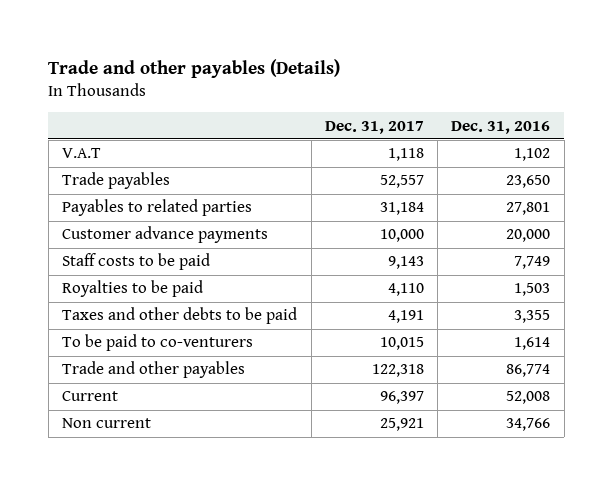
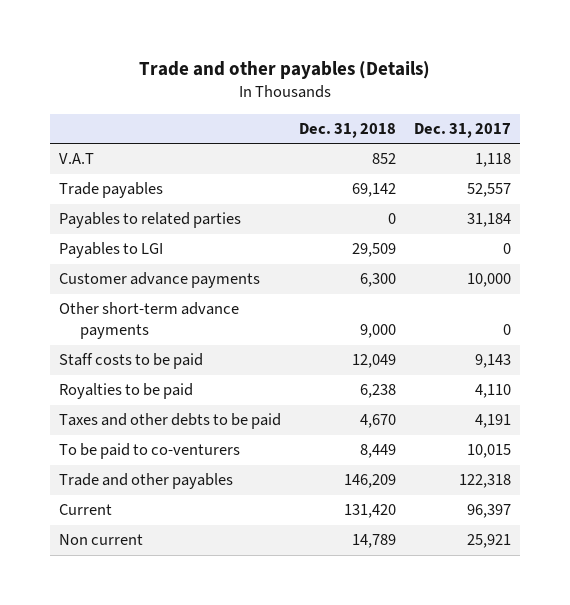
[451,120,551,134] Dec. 31, 2016 -> none
none -> [298,122,396,138] Dec. 31, 2018
none -> [58,242,163,259] Payables to LGI
none -> [58,302,239,340] Other short-term advance payments

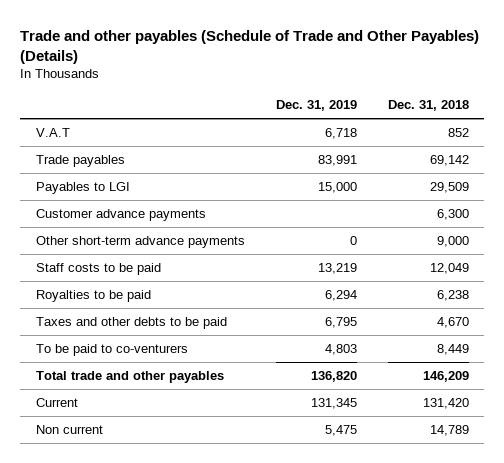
[138,61,430,80] Trade and other payables (Details) -> [20,29,480,64] Trade and other payables (Schedule of Trade and Other Payables) (Details)
[414,122,512,138] Dec. 31, 2017 -> none
none -> [275,100,357,112] Dec. 31, 2019
[58,212,241,229] Payables to related parties -> none
[58,473,233,490] Trade and other payables -> [35,370,224,383] Total trade and other payables

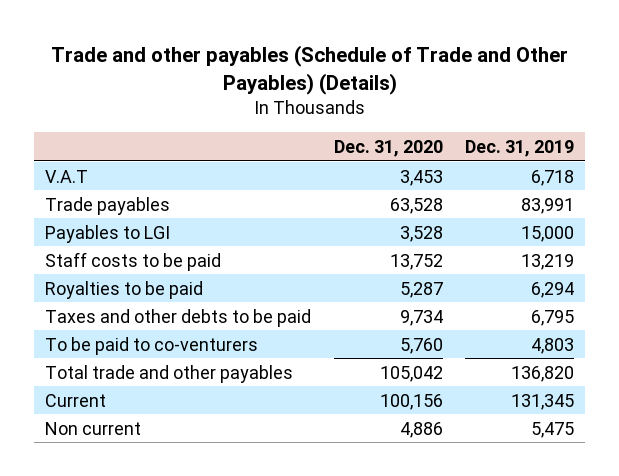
[387,100,469,112] Dec. 31, 2018 -> none
none -> [333,139,443,157] Dec. 31, 2020
[35,208,206,221] Customer advance payments -> none
[35,235,245,248] Other short-term advance payments -> none

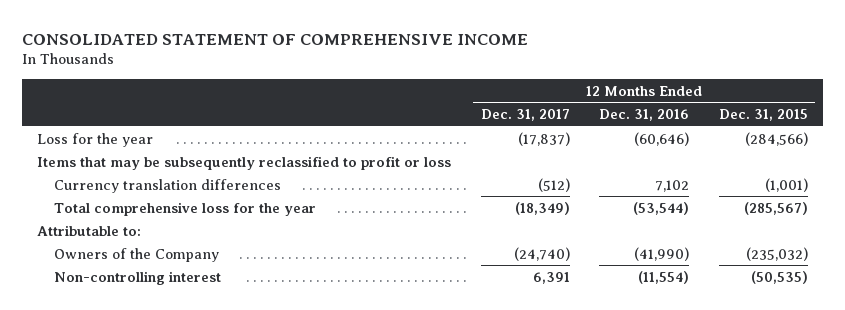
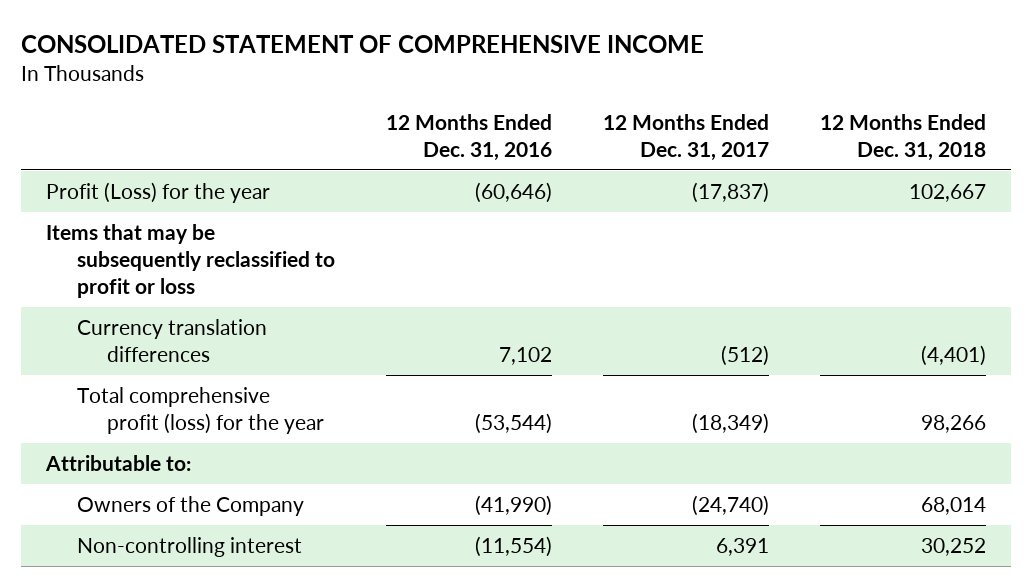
[718,109,808,122] Dec. 31, 2015 -> none
none -> [819,113,986,161] 12 Months Ended Dec. 31, 2018
[36,132,153,147] Loss for the year -> [46,182,271,204] Profit (Loss) for the year
[54,201,317,216] Total comprehensive loss for the year -> [76,387,325,434] Total comprehensive profit (loss) for the year

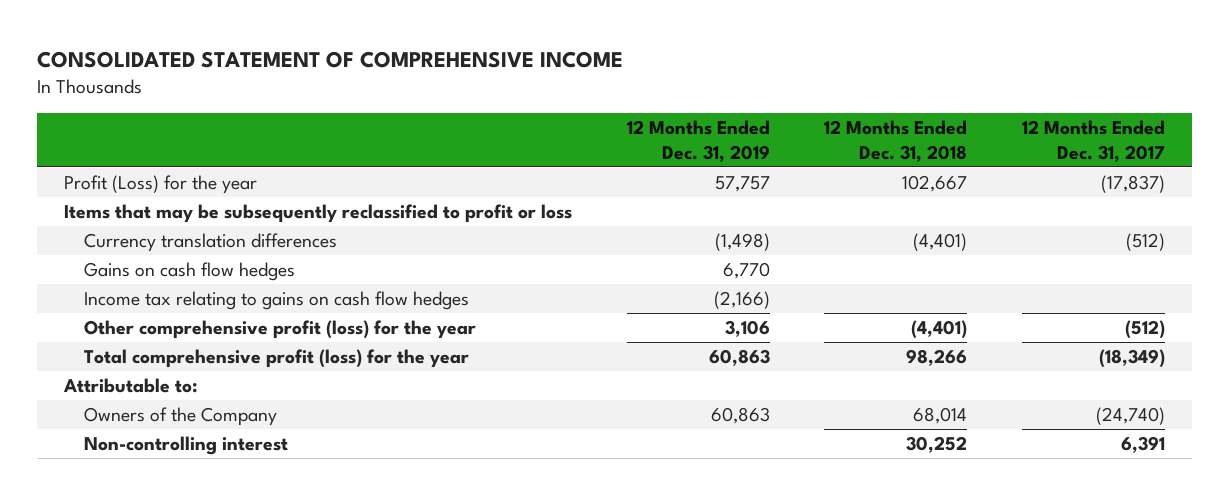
[385,113,552,161] 12 Months Ended Dec. 31, 2016 -> none
none -> [626,120,770,162] 12 Months Ended Dec. 31, 2019
none -> [84,262,296,282] Gains on cash flow hedges
none -> [84,291,470,311] Income tax relating to gains on cash flow hedges
none -> [84,320,477,340] Other comprehensive profit (loss) for the year

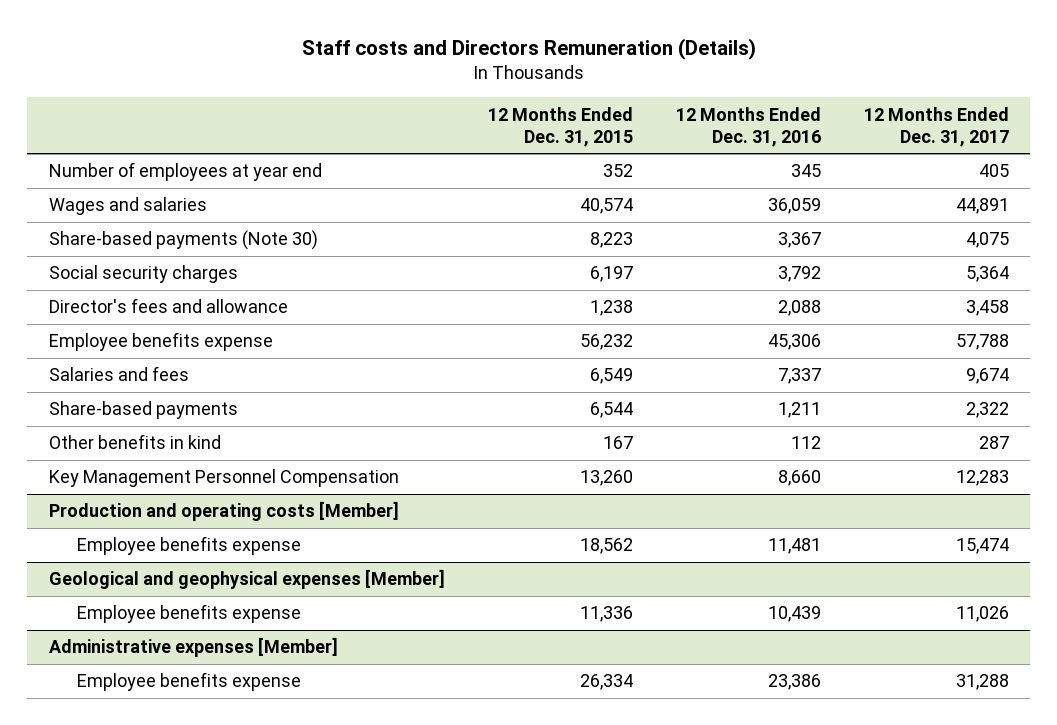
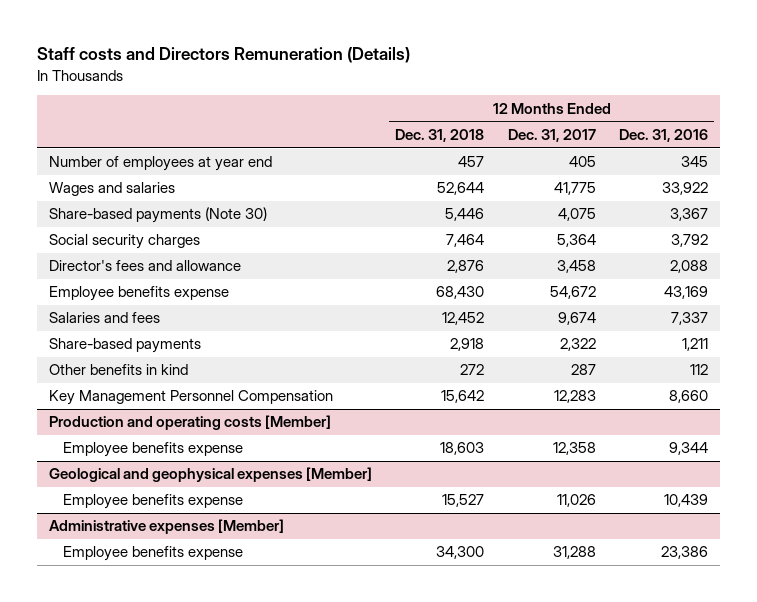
[487,106,633,147] 12 Months Ended Dec. 31, 2015 -> none
none -> [395,129,485,143] Dec. 31, 2018
[767,198,821,215] 36,059 -> [661,182,708,196] 33,922
[955,198,1009,215] 44,891 -> [553,182,596,196] 41,775
[767,334,821,351] 45,306 -> [663,286,708,300] 43,169
[955,334,1009,351] 57,788 -> [549,286,596,300] 54,672
[767,538,821,555] 11,481 -> [668,442,708,456] 9,344
[955,538,1009,555] 15,474 -> [552,442,596,456] 12,358

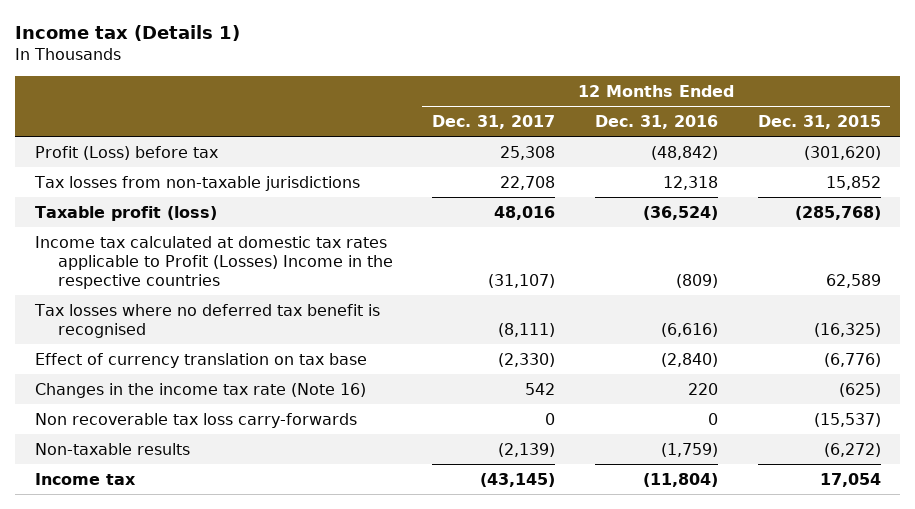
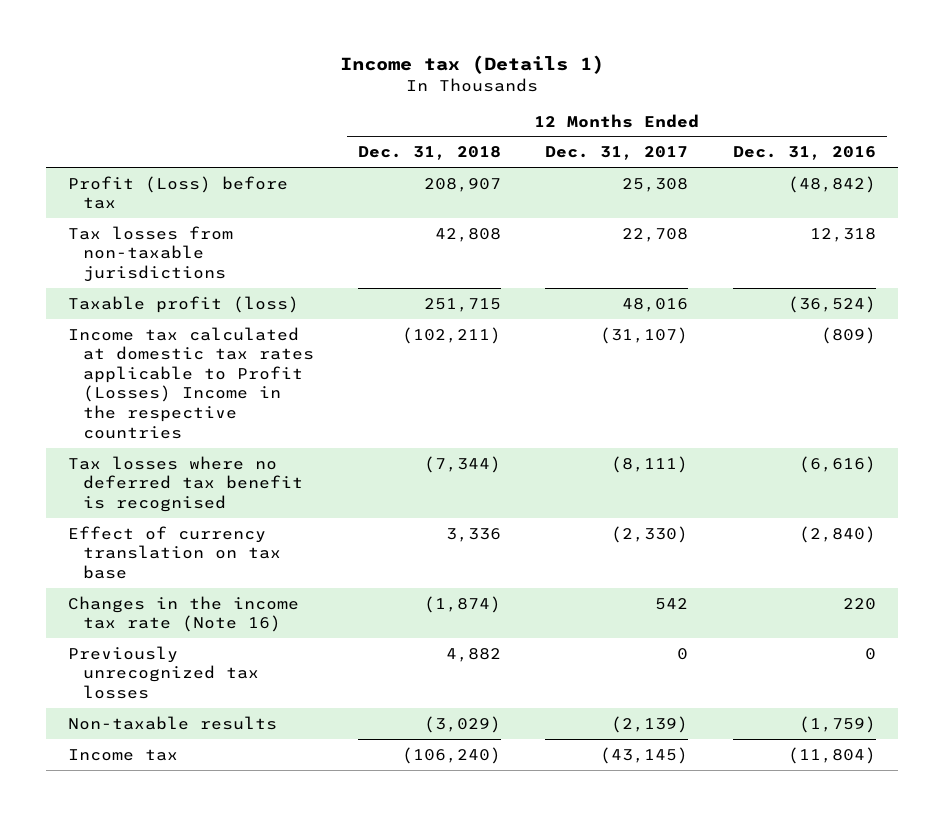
[757,114,881,129] Dec. 31, 2015 -> none
none -> [357,146,501,161] Dec. 31, 2018
[34,412,357,428] Non recoverable tax loss carry-forwards -> none
none -> [68,645,259,699] Previously unrecognized tax losses

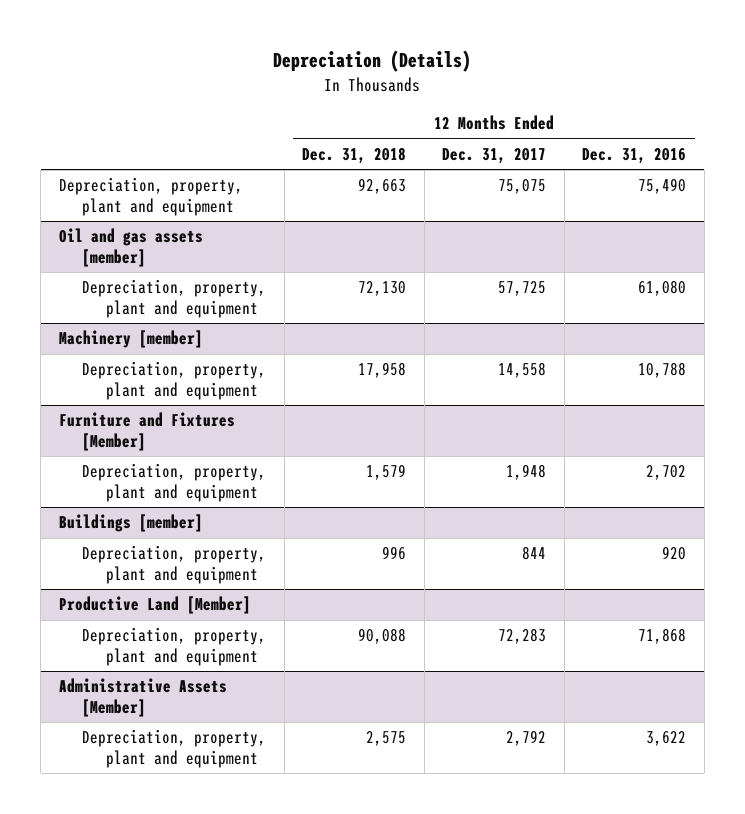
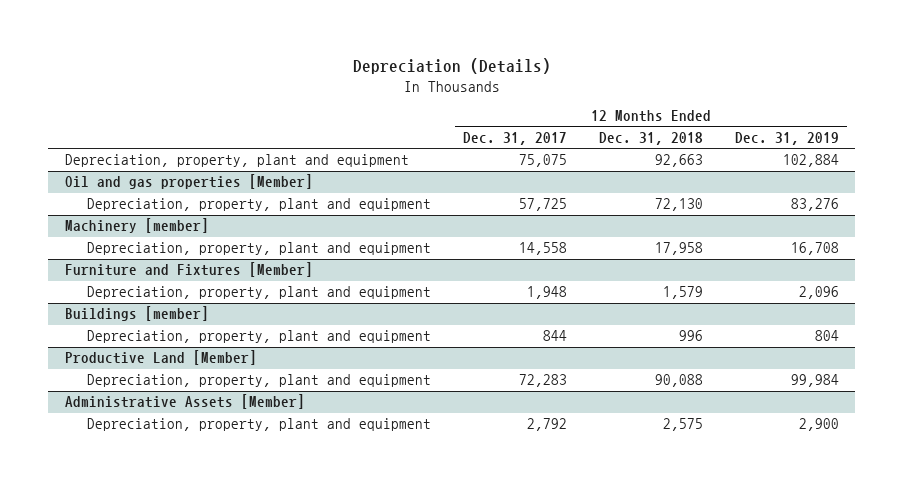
[582,147,687,164] Dec. 31, 2016 -> none
none -> [734,131,839,145] Dec. 31, 2019
[58,228,203,268] Oil and gas assets [member] -> [64,174,313,190] Oil and gas properties [Member]

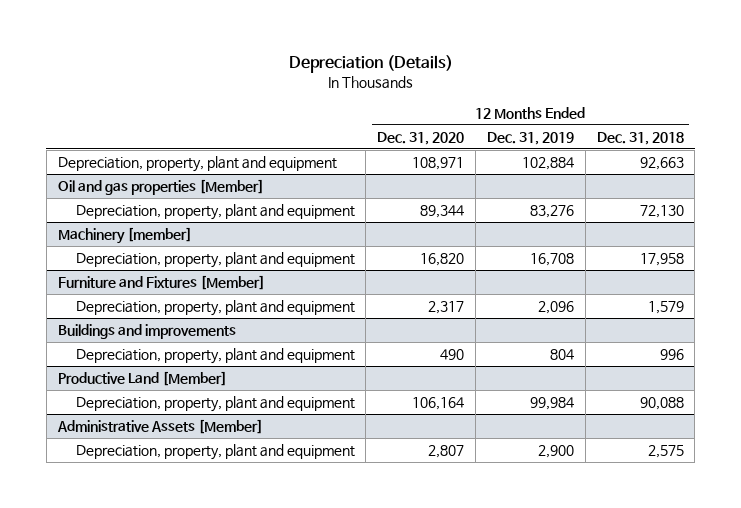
[462,131,567,145] Dec. 31, 2017 -> none
none -> [377,131,465,145] Dec. 31, 2020
[64,306,209,322] Buildings [member] -> [57,324,236,340] Buildings and improvements

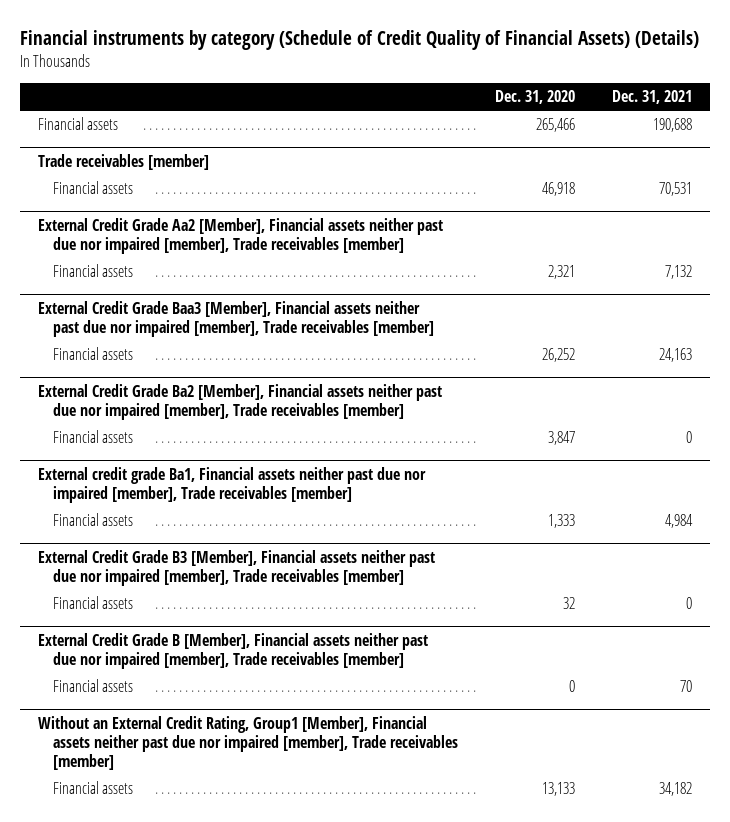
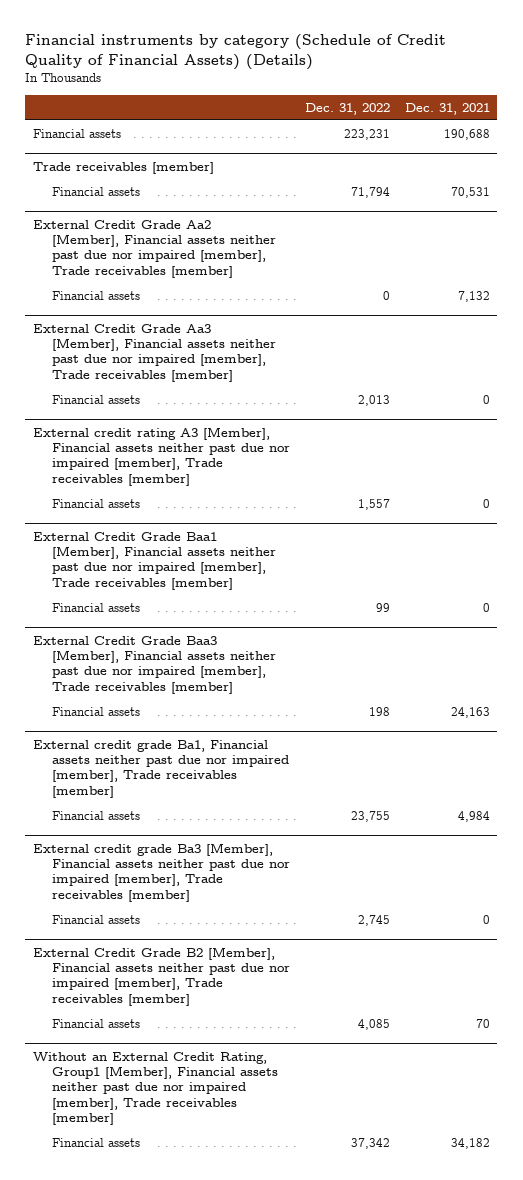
[494,90,575,105] Dec. 31, 2020 -> none
none -> [304,102,390,115] Dec. 31, 2022
none -> [32,323,276,382] External Credit Grade Aa3 [Member], Financial assets neither past due nor impaired [member], Trade receivables [member]
none -> [51,394,140,404] Financial assets
none -> [32,426,290,486] External credit rating A3 [Member], Financial assets neither past due nor impaired [member], Trade receivables [member]
none -> [51,498,140,508] Financial assets
none -> [32,531,276,590] External Credit Grade Baa1 [Member], Financial assets neither past due nor impaired [member], Trade receivables [member]
none -> [51,602,140,612] Financial assets
[38,384,443,421] External Credit Grade Ba2 [Member], Financial assets neither past due nor impaired [member], Trade receivables [member] -> none
[52,430,133,444] Financial assets -> none
[38,550,436,587] External Credit Grade B3 [Member], Financial assets neither past due nor impaired [member], Trade receivables [member] -> [32,842,290,902] External credit grade Ba3 [Member], Financial assets neither past due nor impaired [member], Trade receivables [member]
[38,633,429,670] External Credit Grade B [Member], Financial assets neither past due nor impaired [member], Trade receivables [member] -> [32,946,290,1006] External Credit Grade B2 [Member], Financial assets neither past due nor impaired [member], Trade receivables [member]

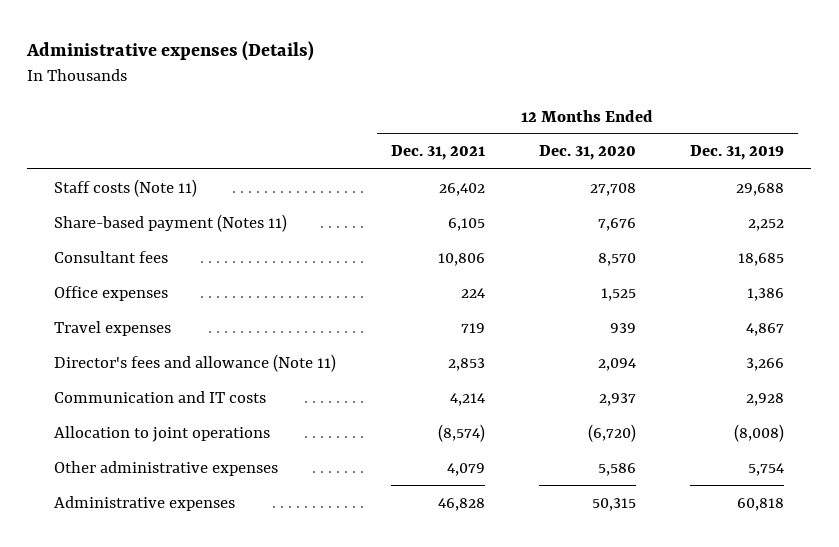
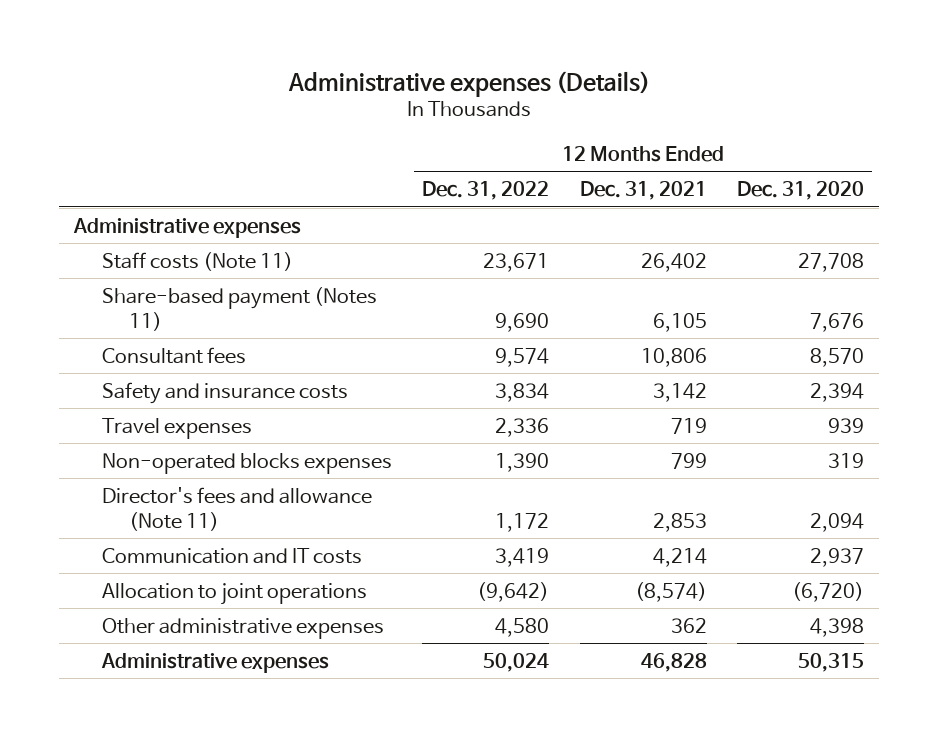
[690,145,785,161] Dec. 31, 2019 -> none
none -> [422,181,550,201] Dec. 31, 2022
none -> [73,217,302,238] Administrative expenses
[54,285,169,301] Office expenses -> none
none -> [101,381,348,404] Safety and insurance costs
none -> [101,452,392,474] Non-operated blocks expenses
[446,462,485,476] 4,079 -> [670,617,707,633] 362
[597,462,636,476] 5,586 -> [810,617,865,637] 4,398

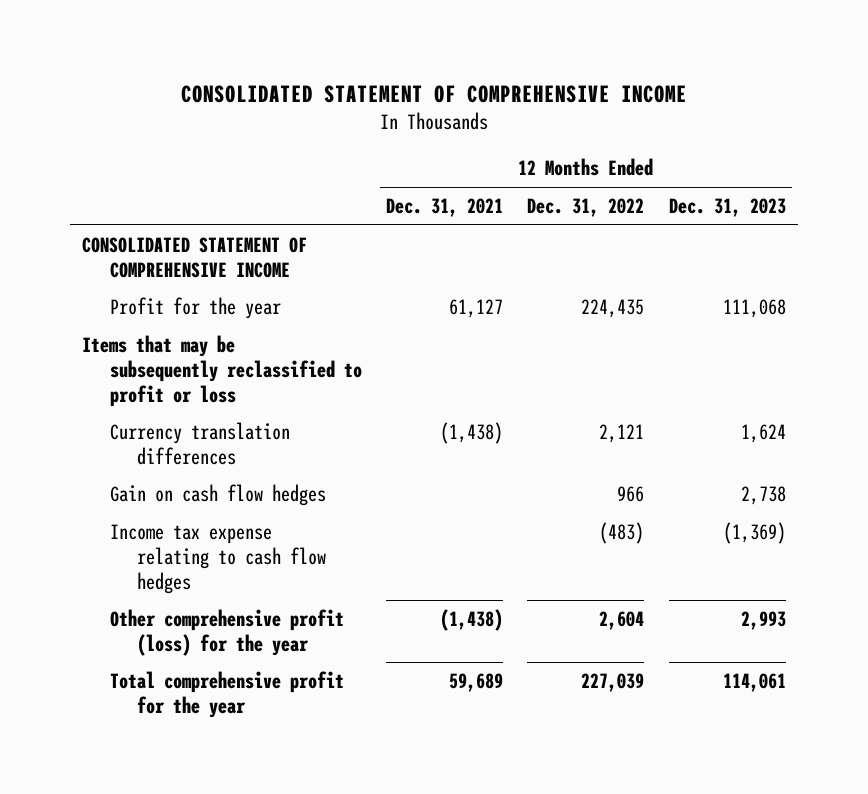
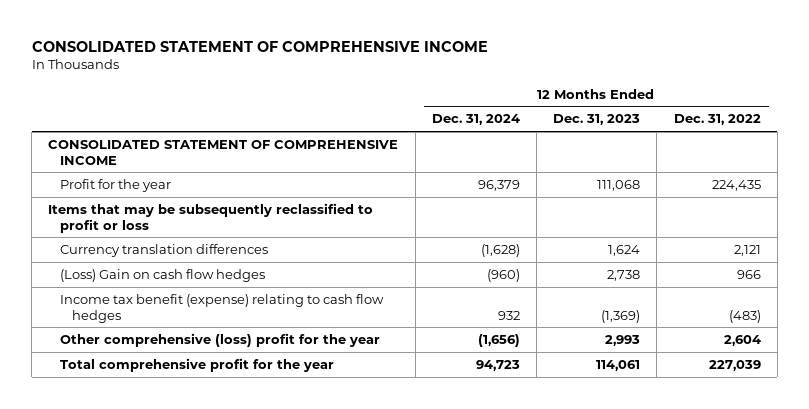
[386,198,504,218] Dec. 31, 2021 -> none
none -> [431,114,520,126] Dec. 31, 2024
[109,483,326,506] Gain on cash flow hedges -> [60,268,266,282] (Loss) Gain on cash flow hedges
[109,523,327,594] Income tax expense relating to cash flow hedges -> [60,293,385,323] Income tax benefit (expense) relating to cash flow hedges
[109,608,344,656] Other comprehensive profit (loss) for the year -> [60,332,381,347] Other comprehensive (loss) profit for the year

